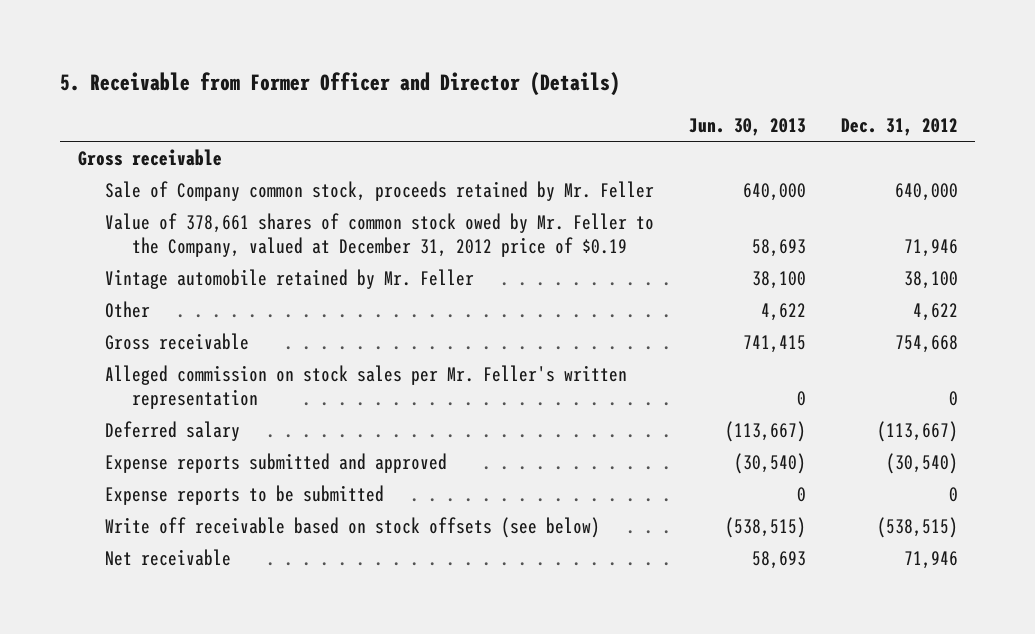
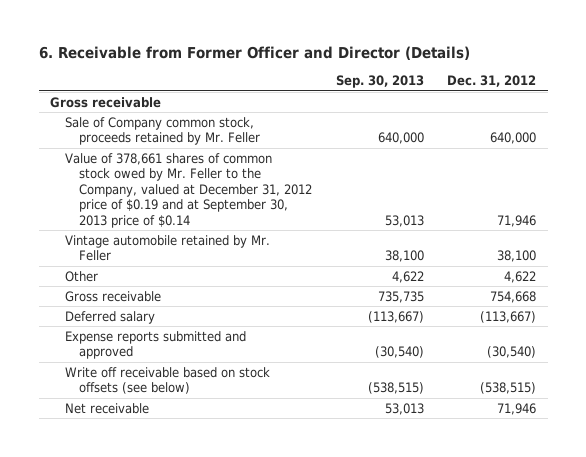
[60,71,621,96] 5. Receivable from Former Officer and Director (Details) -> [38,45,470,60] 6. Receivable from Former Officer and Director (Details)
[688,117,806,136] Jun. 30, 2013 -> none
none -> [335,75,424,89] Sep. 30, 2013
[104,212,654,257] Value of 378,661 shares of common stock owed by Mr. Feller to the Company, valued at December 31, 2012 price of $0.19 -> [64,152,313,228] Value of 378,661 shares of common stock owed by Mr. Feller to the Company, valued at December 31, 2012 price of $0.19 and at September 30, 2013 price of $0.14
[104,364,627,409] Alleged commission on stock sales per Mr. Feller's written representation -> none
[104,484,384,505] Expense reports to be submitted -> none

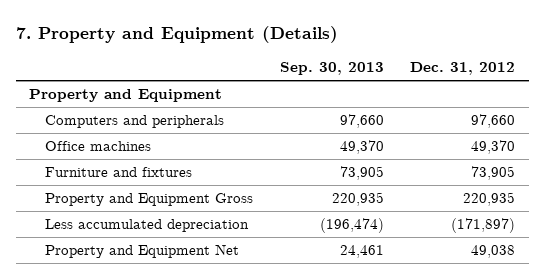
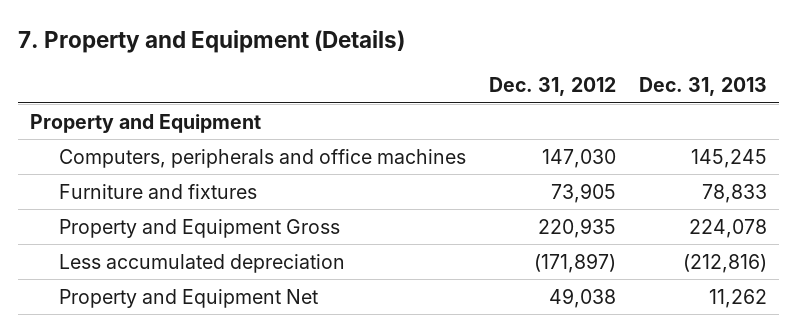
[279,62,384,76] Sep. 30, 2013 -> none
none -> [639,77,768,97] Dec. 31, 2013
[45,141,152,152] Office machines -> none
[45,115,225,129] Computers and peripherals -> [59,148,467,168] Computers, peripherals and office machines
[471,114,516,129] 97,660 -> [542,148,617,168] 147,030

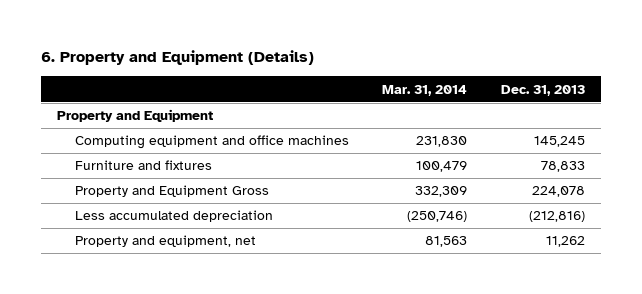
[17,30,405,54] 7. Property and Equipment (Details) -> [40,50,314,66] 6. Property and Equipment (Details)
[489,77,617,97] Dec. 31, 2012 -> none
none -> [382,84,468,96] Mar. 31, 2014
[59,148,467,168] Computers, peripherals and office machines -> [75,135,350,150] Computing equipment and office machines
[59,288,319,308] Property and Equipment Net -> [75,235,257,248] Property and equipment, net

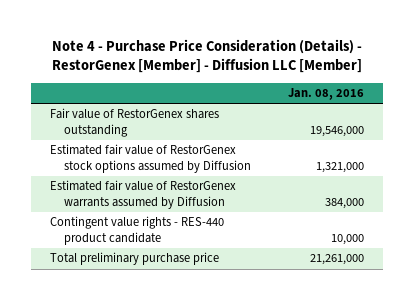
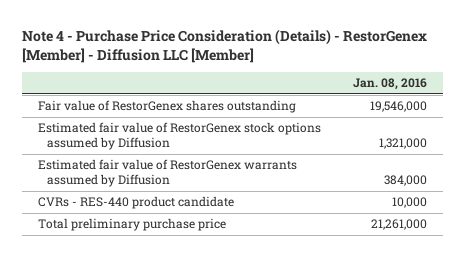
[49,216,224,246] Contingent value rights - RES-440 product candidate -> [38,196,235,210] CVRs - RES-440 product candidate

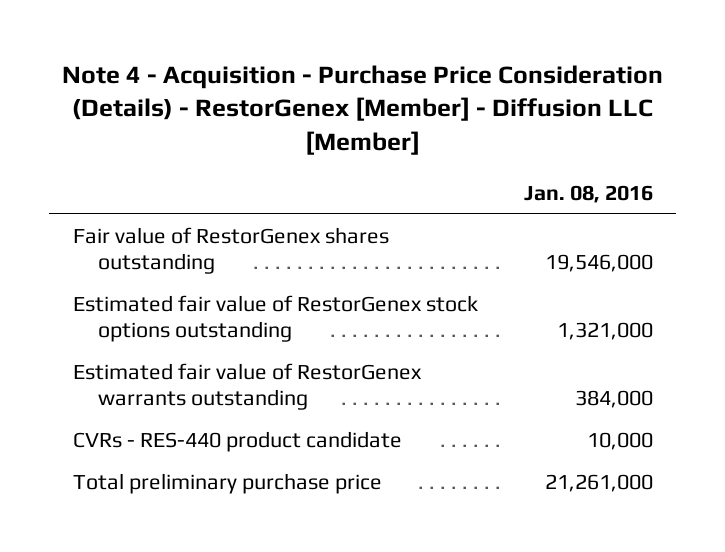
[22,28,428,63] Note 4 - Purchase Price Consideration (Details) - RestorGenex [Member] - Diffusion LLC [Member] -> [61,64,663,156] Note 4 - Acquisition - Purchase Price Consideration (Details) - RestorGenex [Member] - Diffusion LLC [Member]
[38,122,322,151] Estimated fair value of RestorGenex stock options assumed by Diffusion -> [72,295,478,342] Estimated fair value of RestorGenex stock options outstanding
[38,159,298,188] Estimated fair value of RestorGenex warrants assumed by Diffusion -> [72,363,422,410] Estimated fair value of RestorGenex warrants outstanding

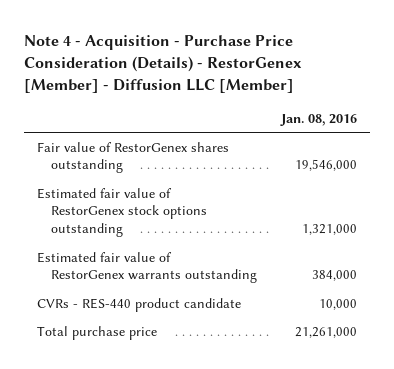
[72,473,382,495] Total preliminary purchase price -> [36,325,157,340] Total purchase price

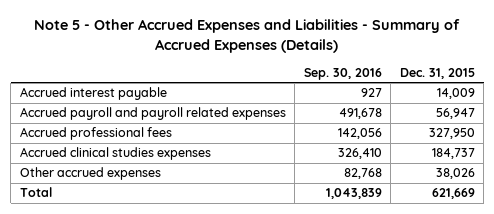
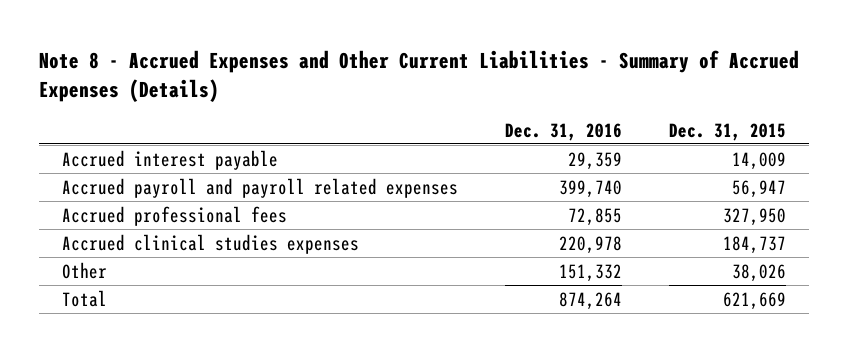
[34,19,461,53] Note 5 - Other Accrued Expenses and Liabilities - Summary of Accrued Expenses (Details) -> [38,49,799,103] Note 8 - Accrued Expenses and Other Current Liabilities - Summary of Accrued Expenses (Details)
[303,67,382,80] Sep. 30, 2016 -> none
none -> [504,122,622,141] Dec. 31, 2016
[19,167,161,181] Other accrued expenses -> [61,261,107,279] Other

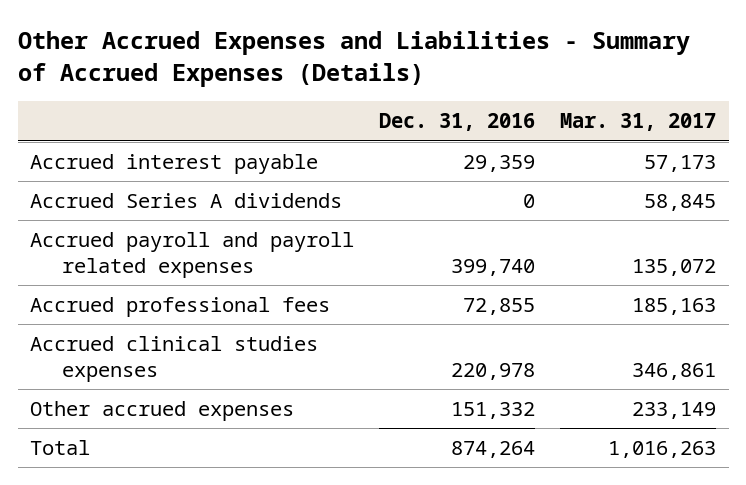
[38,49,799,103] Note 8 - Accrued Expenses and Other Current Liabilities - Summary of Accrued Expenses (Details) -> [17,31,690,88] Other Accrued Expenses and Liabilities - Summary of Accrued Expenses (Details)
[668,122,786,141] Dec. 31, 2015 -> none
none -> [560,113,717,132] Mar. 31, 2017
none -> [30,192,343,208] Accrued Series A dividends
[61,261,107,279] Other -> [30,400,295,421] Other accrued expenses

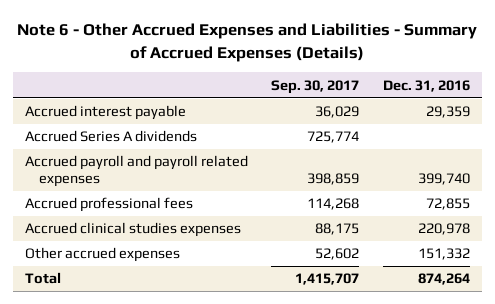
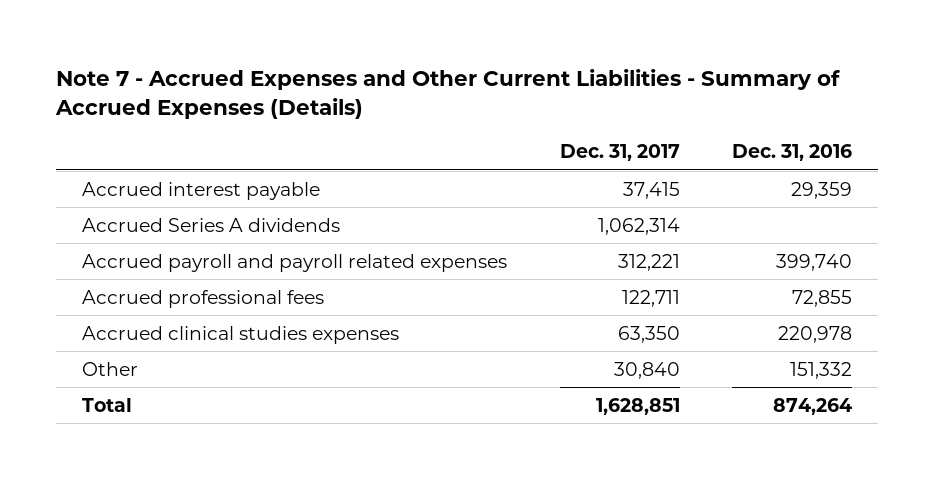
[17,23,478,62] Note 6 - Other Accrued Expenses and Liabilities - Summary of Accrued Expenses (Details) -> [55,68,841,119] Note 7 - Accrued Expenses and Other Current Liabilities - Summary of Accrued Expenses (Details)
[271,79,360,94] Sep. 30, 2017 -> none
none -> [559,144,680,162] Dec. 31, 2017
[24,247,180,263] Other accrued expenses -> [82,361,139,376] Other

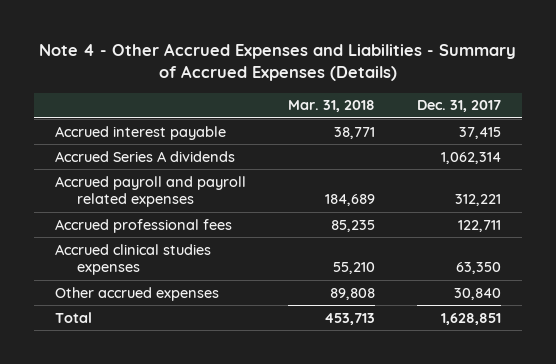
[55,68,841,119] Note 7 - Accrued Expenses and Other Current Liabilities - Summary of Accrued Expenses (Details) -> [38,43,516,82] Note 4 - Other Accrued Expenses and Liabilities - Summary of Accrued Expenses (Details)
[731,144,852,162] Dec. 31, 2016 -> none
none -> [287,100,375,113] Mar. 31, 2018
[82,361,139,376] Other -> [55,286,220,301] Other accrued expenses

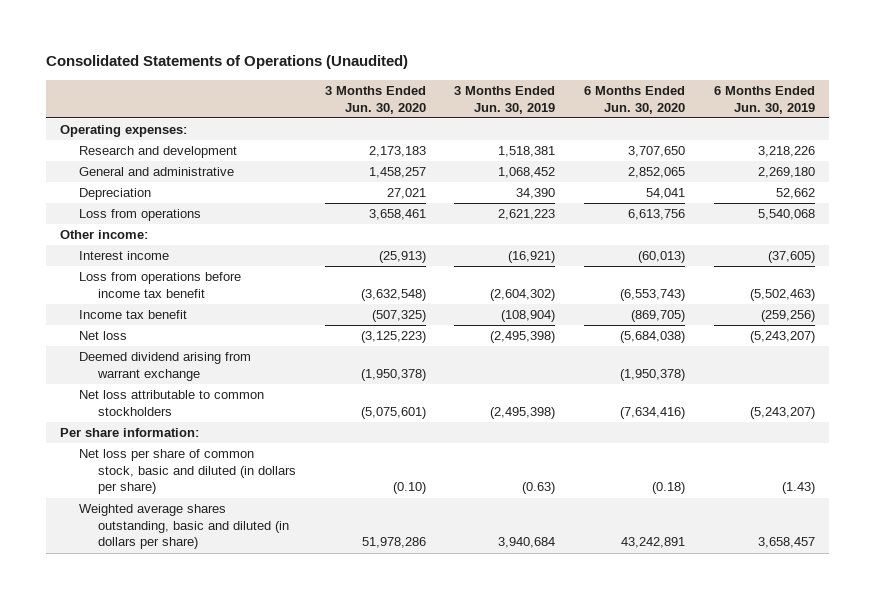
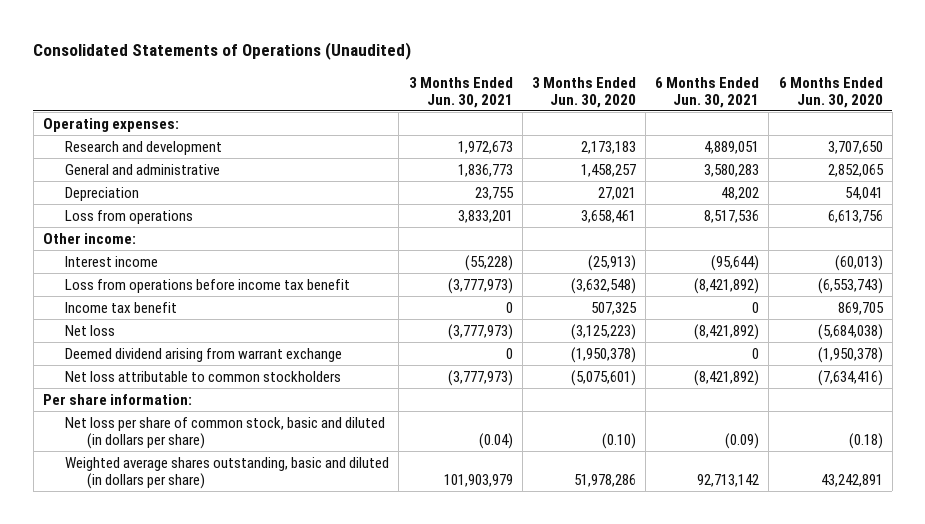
[454,86,556,114] 3 Months Ended Jun. 30, 2019 -> none
[713,86,815,114] 6 Months Ended Jun. 30, 2019 -> none
none -> [408,76,513,108] 3 Months Ended Jun. 30, 2021
none -> [655,76,760,108] 6 Months Ended Jun. 30, 2021
[371,310,426,323] (507,325) -> [590,301,637,315] 507,325
[630,310,685,323] (869,705) -> [837,301,884,315] 869,705

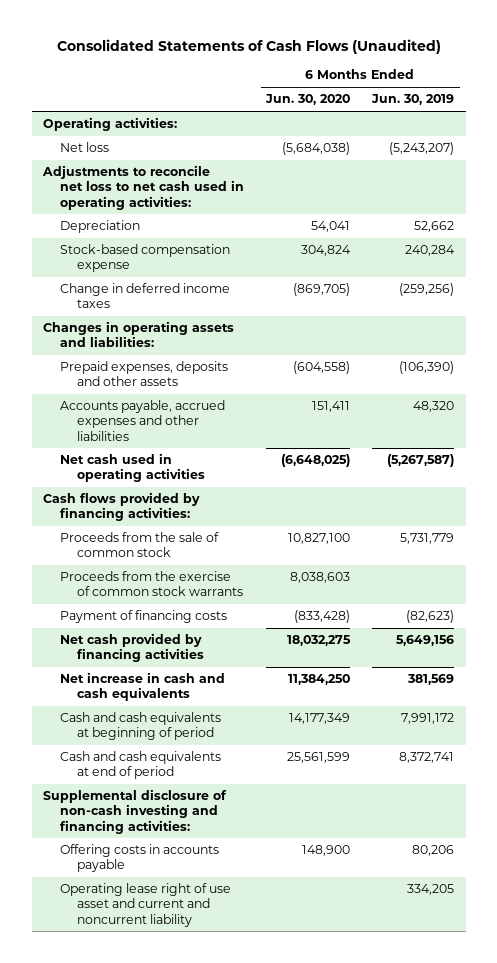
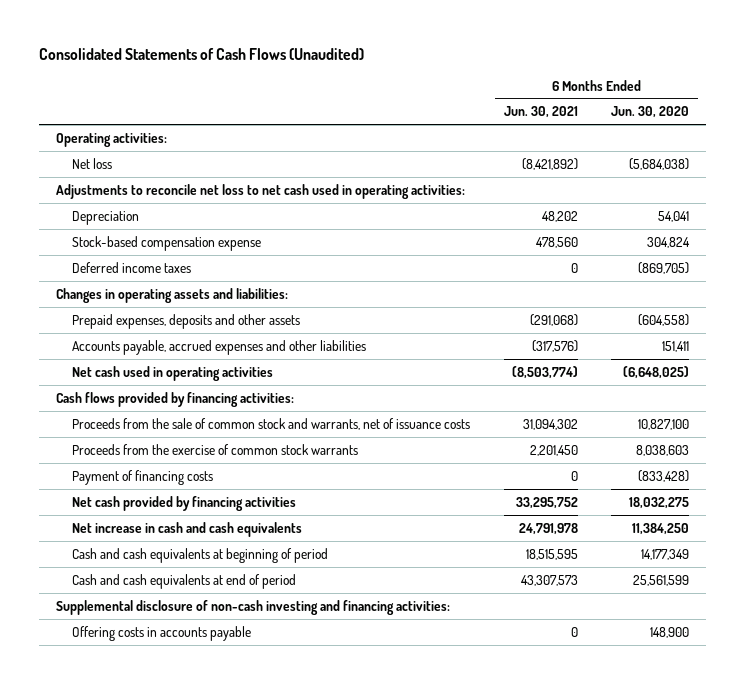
[371,94,455,106] Jun. 30, 2019 -> none
none -> [503,106,578,119] Jun. 30, 2021
[59,283,230,309] Change in deferred income taxes -> [72,261,192,273] Deferred income taxes
[59,532,219,558] Proceeds from the sale of common stock -> [72,417,471,430] Proceeds from the sale of common stock and warrants, net of issuance costs
[59,883,231,927] Operating lease right of use asset and current and noncurrent liability -> none

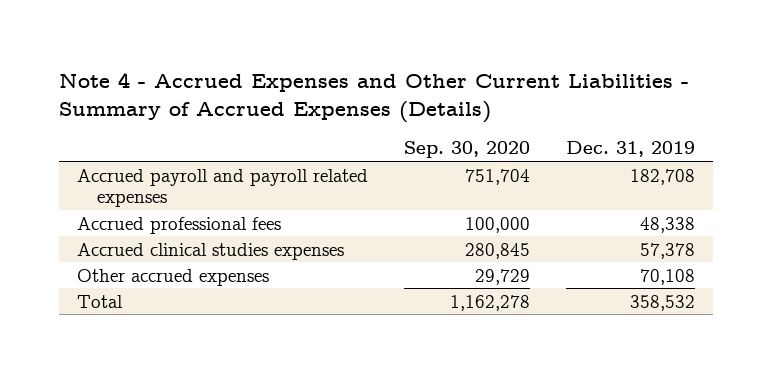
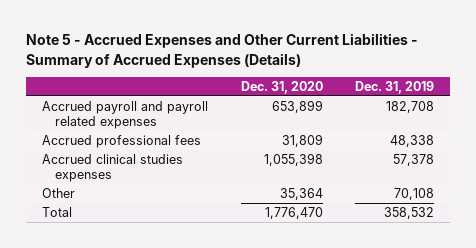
[58,71,689,124] Note 4 - Accrued Expenses and Other Current Liabilities - Summary of Accrued Expenses (Details) -> [26,33,419,68] Note 5 - Accrued Expenses and Other Current Liabilities - Summary of Accrued Expenses (Details)
[403,141,530,159] Sep. 30, 2020 -> none
none -> [240,80,323,94] Dec. 31, 2020
[76,268,269,286] Other accrued expenses -> [42,187,76,198] Other

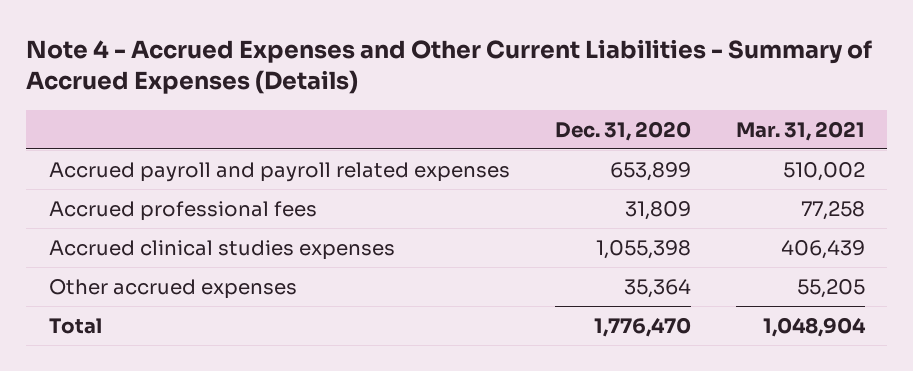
[26,33,419,68] Note 5 - Accrued Expenses and Other Current Liabilities - Summary of Accrued Expenses (Details) -> [26,38,873,95] Note 4 - Accrued Expenses and Other Current Liabilities - Summary of Accrued Expenses (Details)
[354,80,434,94] Dec. 31, 2019 -> none
none -> [735,120,865,141] Mar. 31, 2021
[42,187,76,198] Other -> [48,279,297,300] Other accrued expenses

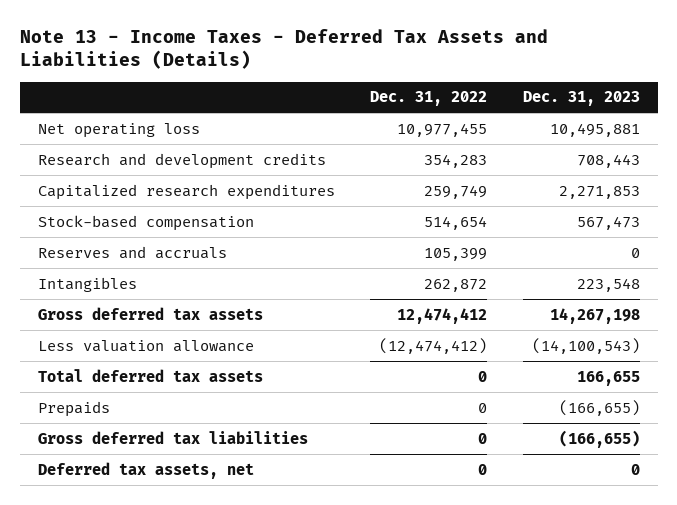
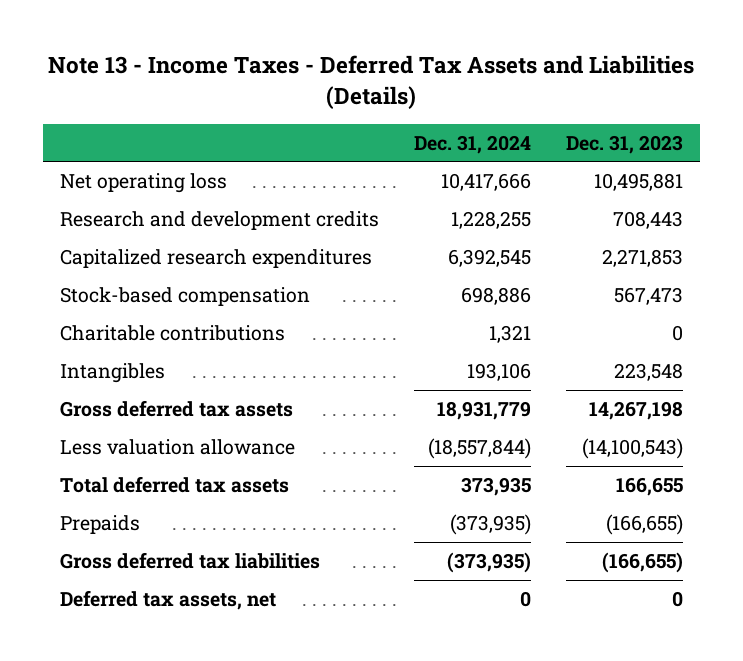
[370,91,488,107] Dec. 31, 2022 -> none
none -> [413,134,531,154] Dec. 31, 2024
[37,245,227,259] Reserves and accruals -> none
none -> [60,325,286,342] Charitable contributions

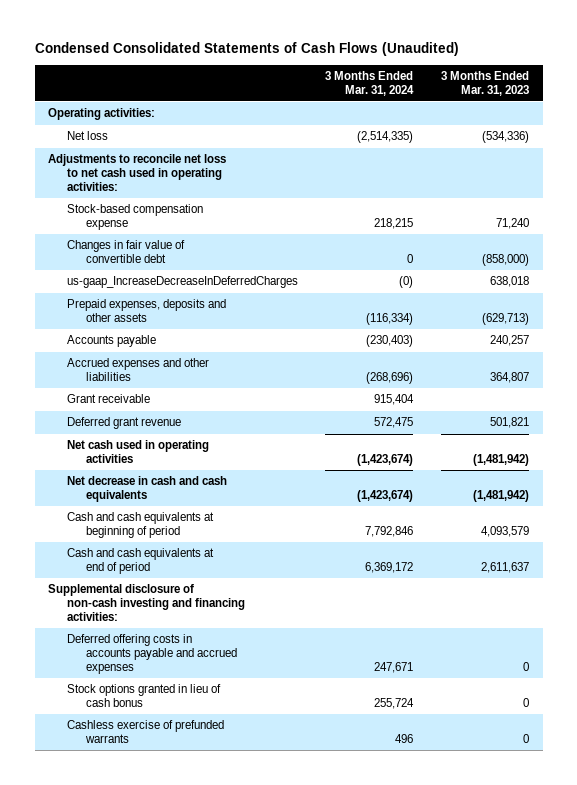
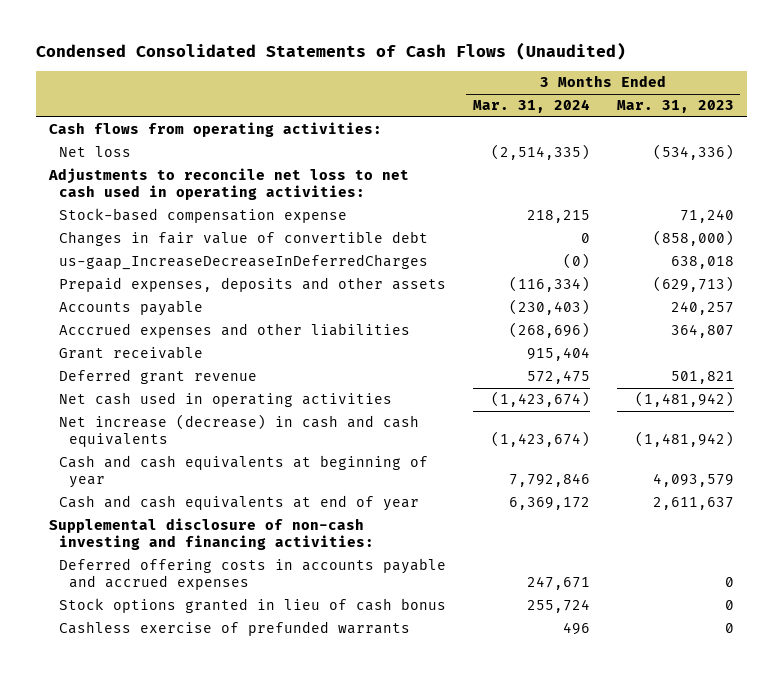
[48,108,156,121] Operating activities: -> [49,122,383,138] Cash flows from operating activities:
[67,358,210,382] Accrued expenses and other liabilities -> [59,323,411,339] Acccrued expenses and other liabilities
[67,476,228,503] Net decrease in cash and cash equivalents -> [59,414,420,448] Net increase (decrease) in cash and cash equivalents
[67,512,215,539] Cash and cash equivalents at beginning of period -> [59,455,429,489] Cash and cash equivalents at beginning of year
[67,548,215,575] Cash and cash equivalents at end of period -> [59,495,420,512] Cash and cash equivalents at end of year

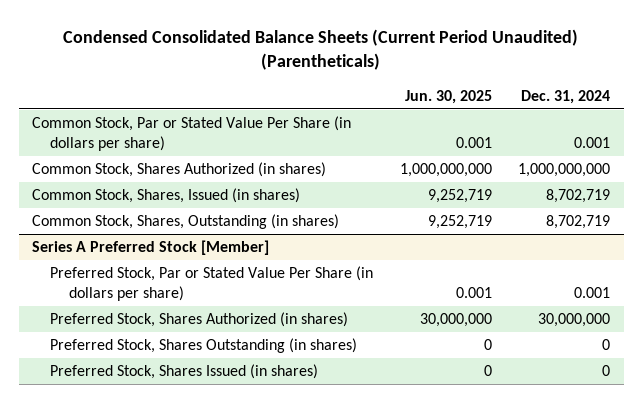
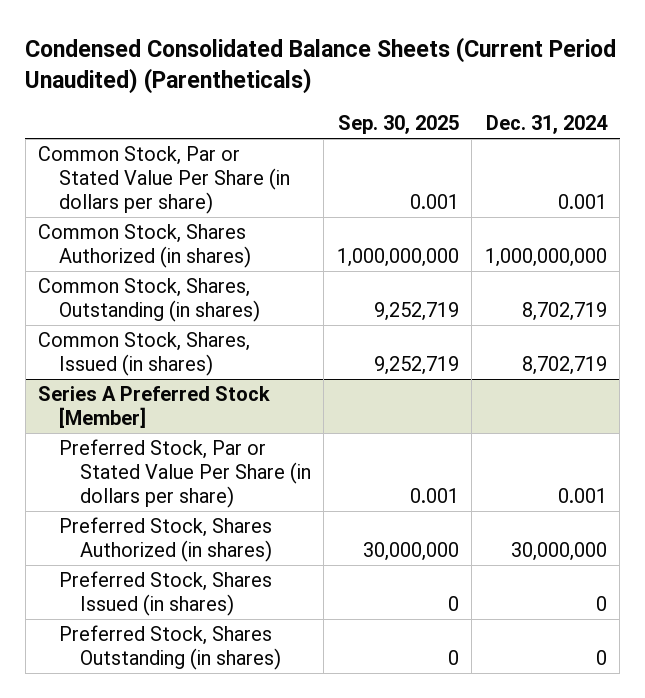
[404,89,492,104] Jun. 30, 2025 -> none
none -> [337,115,459,135] Sep. 30, 2025
[32,188,301,204] Common Stock, Shares, Issued (in shares) -> [38,332,251,377] Common Stock, Shares, Issued (in shares)
[50,338,358,354] Preferred Stock, Shares Outstanding (in shares) -> [59,625,281,671] Preferred Stock, Shares Outstanding (in shares)

